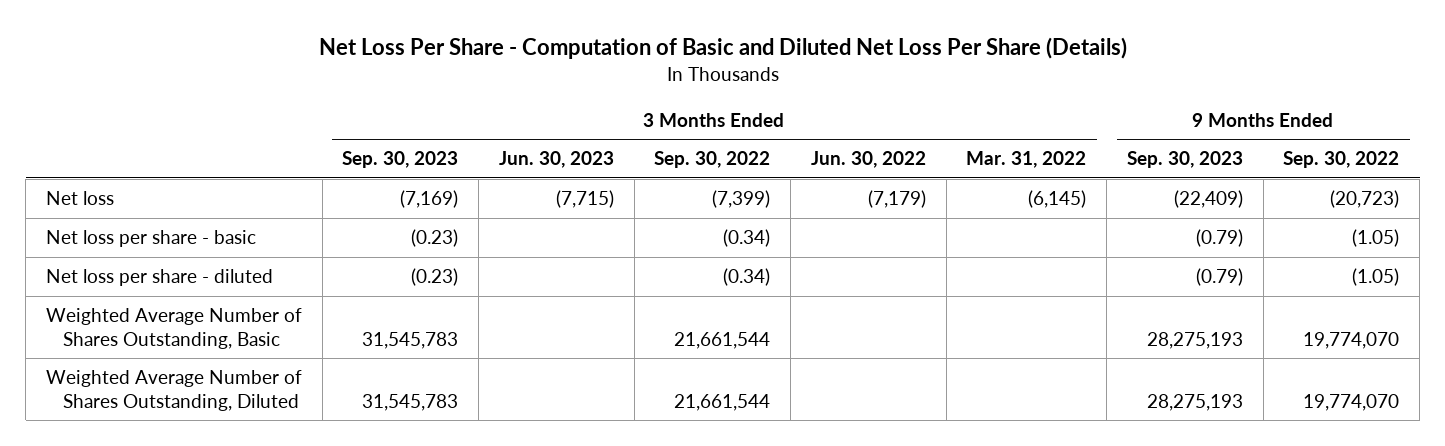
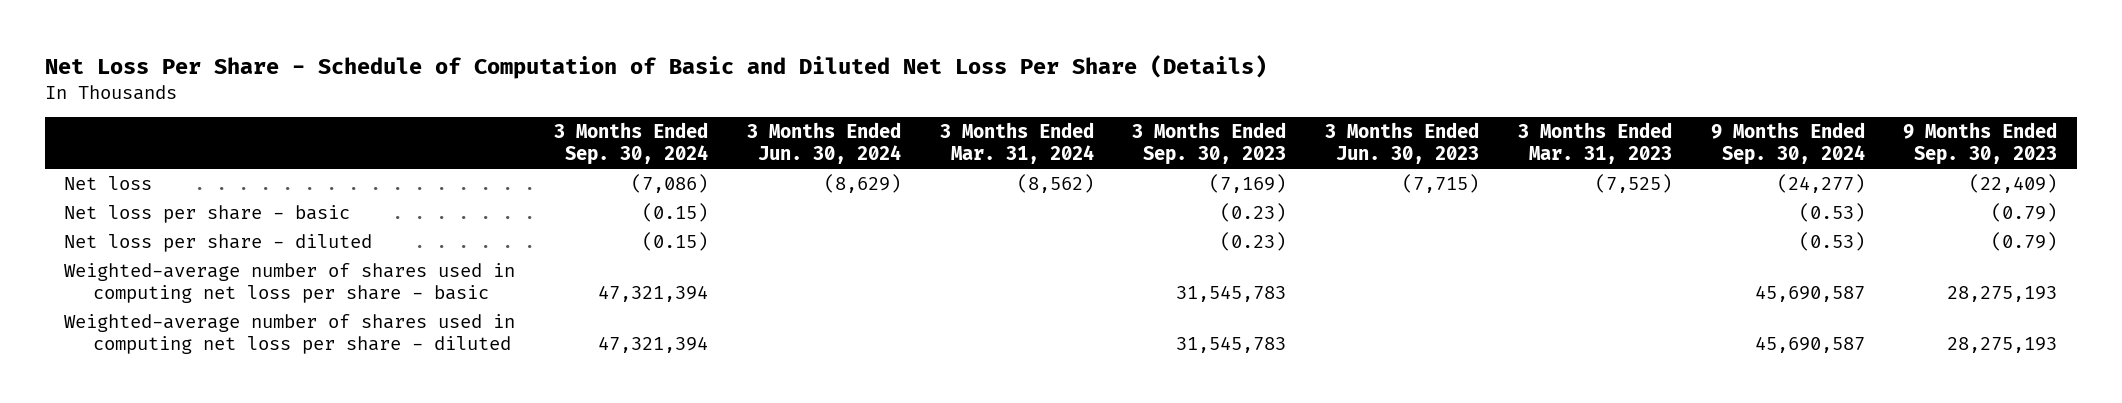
[318,37,1127,60] Net Loss Per Share - Computation of Basic and Diluted Net Loss Per Share (Details) -> [44,54,1267,79] Net Loss Per Share - Schedule of Computation of Basic and Diluted Net Loss Per Share (Details)
[654,151,771,169] Sep. 30, 2022 -> none
[810,151,926,169] Jun. 30, 2022 -> none
[966,151,1087,169] Mar. 31, 2022 -> none
[1283,151,1400,169] Sep. 30, 2022 -> none
none -> [554,122,709,166] 3 Months Ended Sep. 30, 2024
none -> [746,122,901,165] 3 Months Ended Jun. 30, 2024
none -> [939,122,1094,165] 3 Months Ended Mar. 31, 2024
none -> [1517,122,1672,165] 3 Months Ended Mar. 31, 2023
none -> [1710,122,1865,166] 9 Months Ended Sep. 30, 2024
[45,308,302,349] Weighted Average Number of Shares Outstanding, Basic -> [64,263,516,303] Weighted-average number of shares used in computing net loss per share - basic
[45,370,302,411] Weighted Average Number of Shares Outstanding, Diluted -> [64,314,516,354] Weighted-average number of shares used in computing net loss per share - diluted

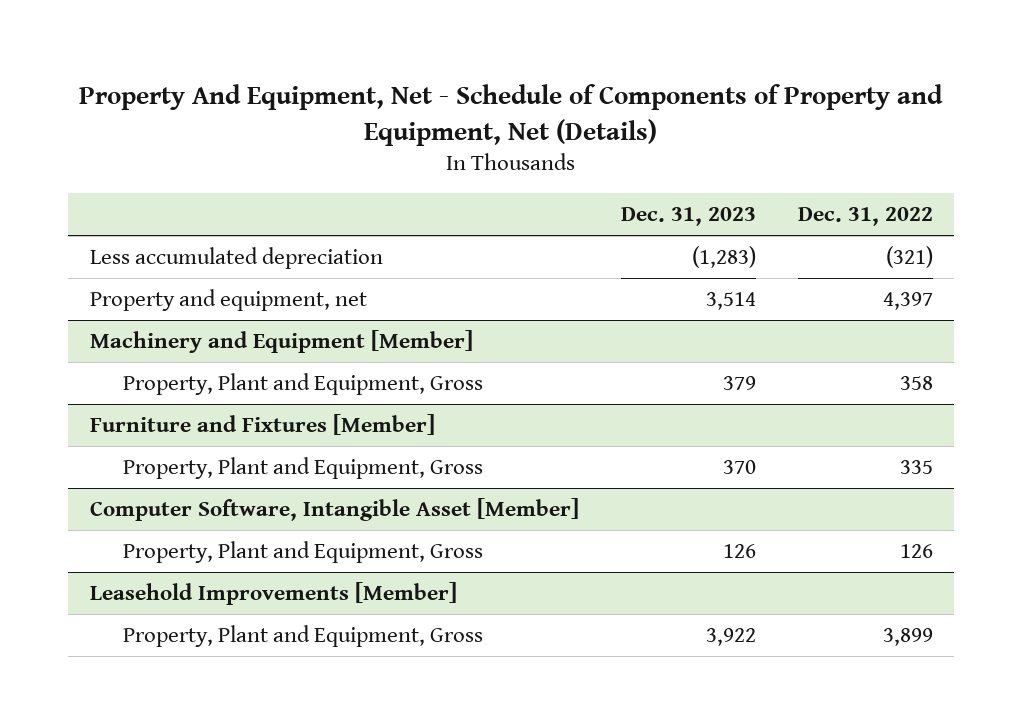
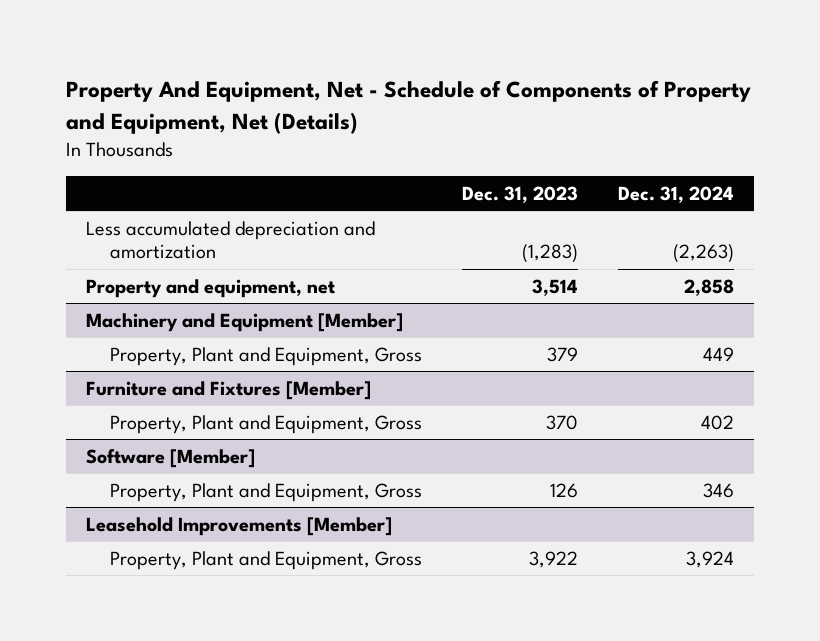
[797,207,933,227] Dec. 31, 2022 -> none
none -> [617,185,734,203] Dec. 31, 2024
[89,247,383,270] Less accumulated depreciation -> [86,220,376,260] Less accumulated depreciation and amortization
[89,498,579,522] Computer Software, Intangible Asset [Member] -> [86,448,256,468] Software [Member]

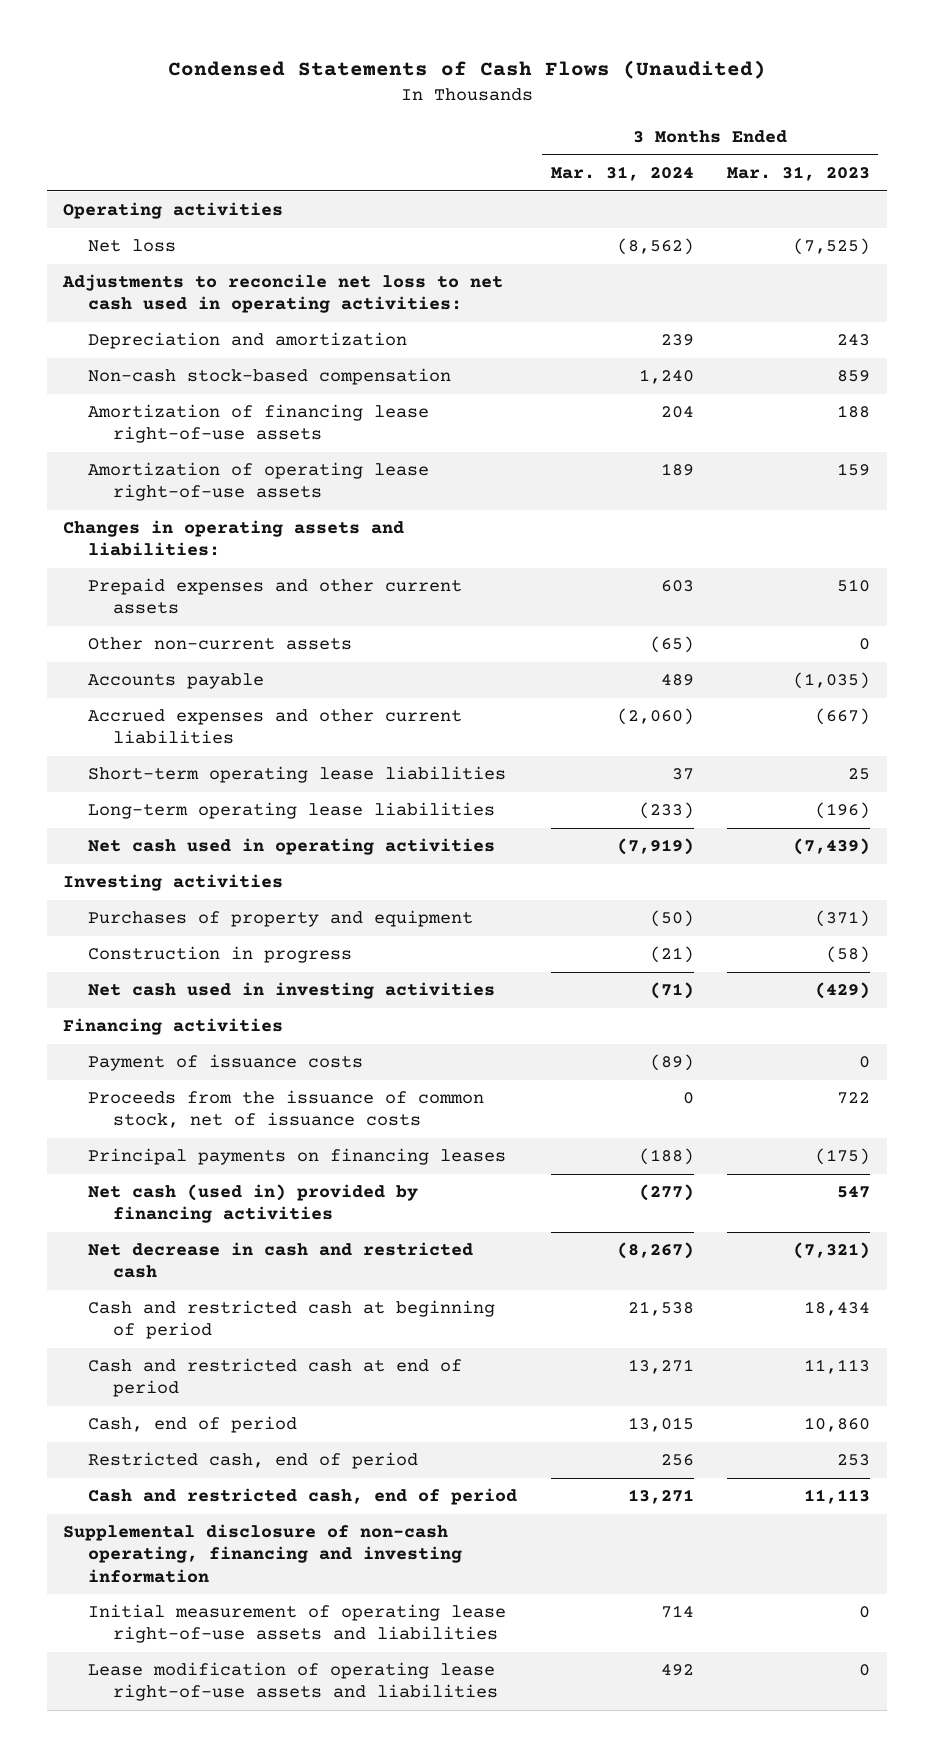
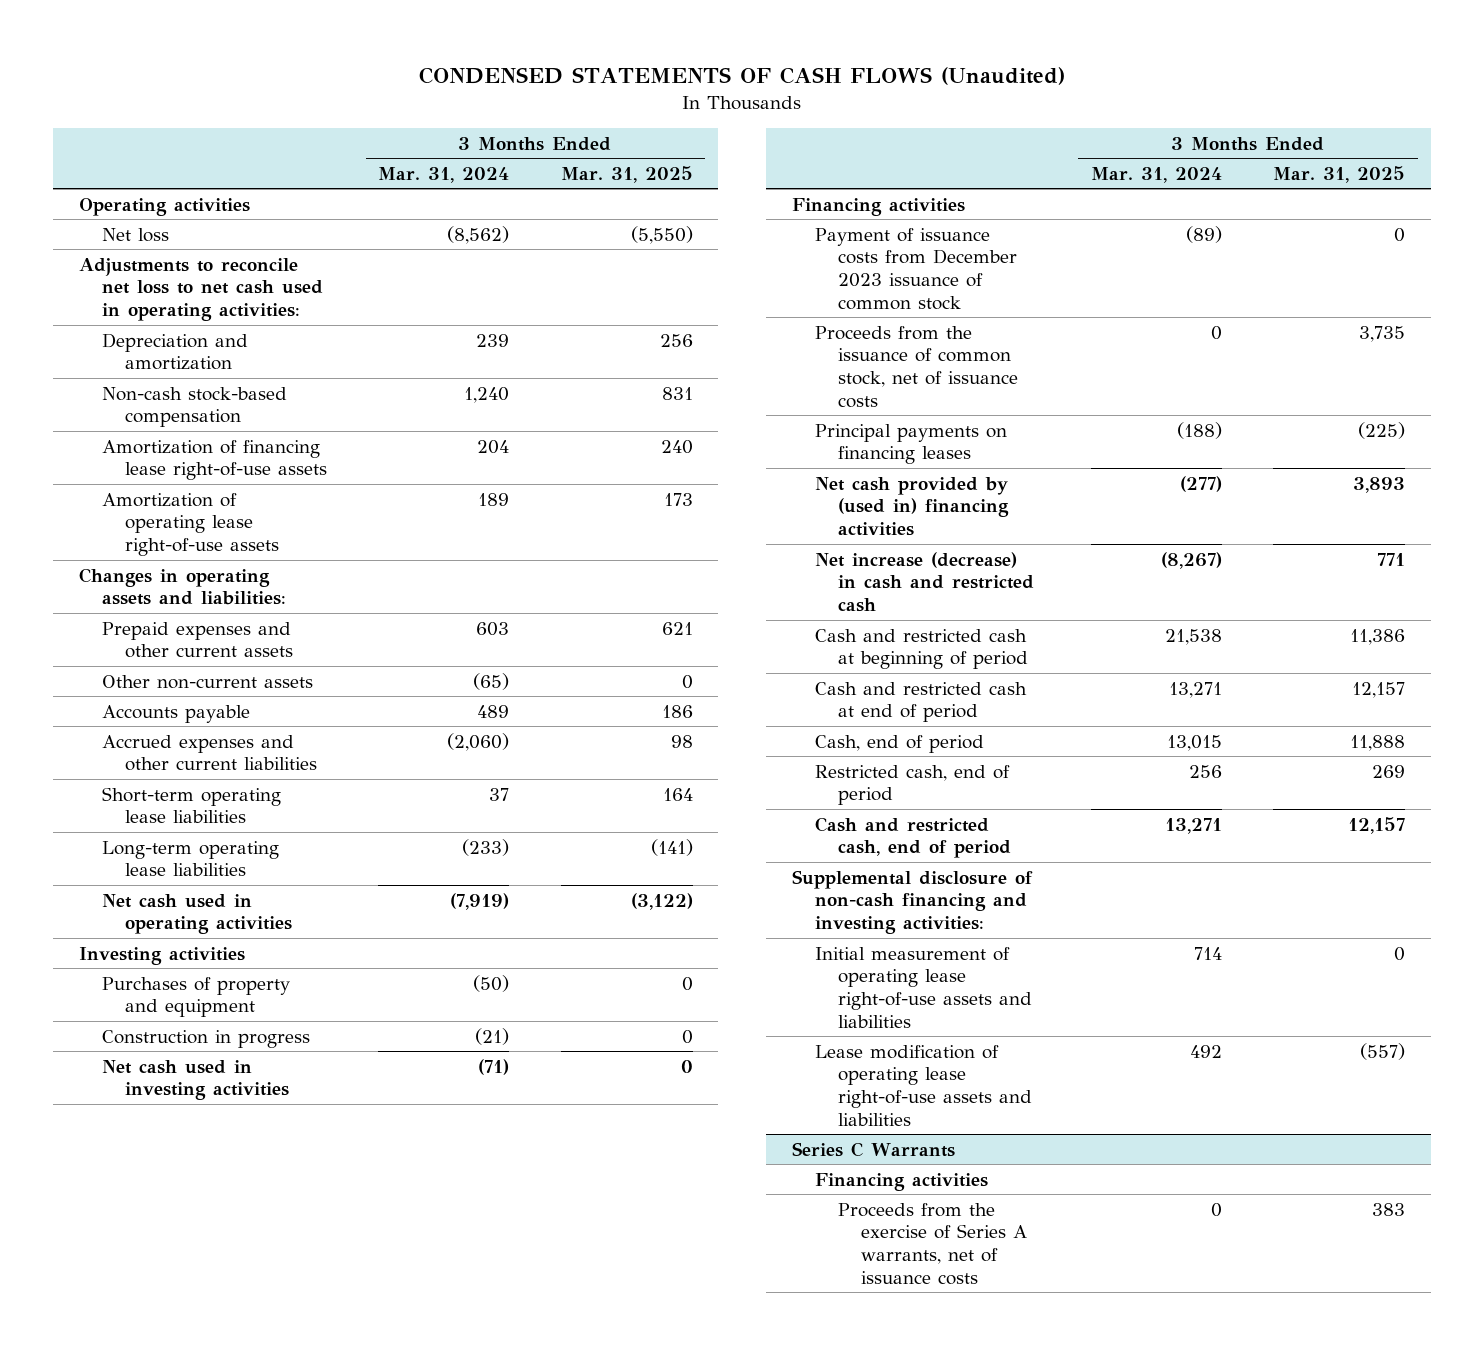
[167,60,766,80] Condensed Statements of Cash Flows (Unaudited) -> [419,67,1066,86] CONDENSED STATEMENTS OF CASH FLOWS (Unaudited)
[726,165,870,181] Mar. 31, 2023 -> none
none -> [560,165,693,183] Mar. 31, 2025
[88,1054,364,1072] Payment of issuance costs -> [814,227,1017,311] Payment of issuance costs from December 2023 issuance of common stock
[88,1184,419,1224] Net cash (used in) provided by financing activities -> [814,476,1009,537] Net cash provided by (used in) financing activities
[88,1242,474,1279] Net decrease in cash and restricted cash -> [814,551,1034,613] Net increase (decrease) in cash and restricted cash
[63,1524,463,1583] Supplemental disclosure of non-cash operating, financing and investing information -> [791,869,1033,935] Supplemental disclosure of non-cash financing and investing activities:
none -> [791,1141,955,1157] Series C Warrants
none -> [814,1172,988,1191] Financing activities
none -> [837,1202,1028,1286] Proceeds from the exercise of Series A warrants, net of issuance costs

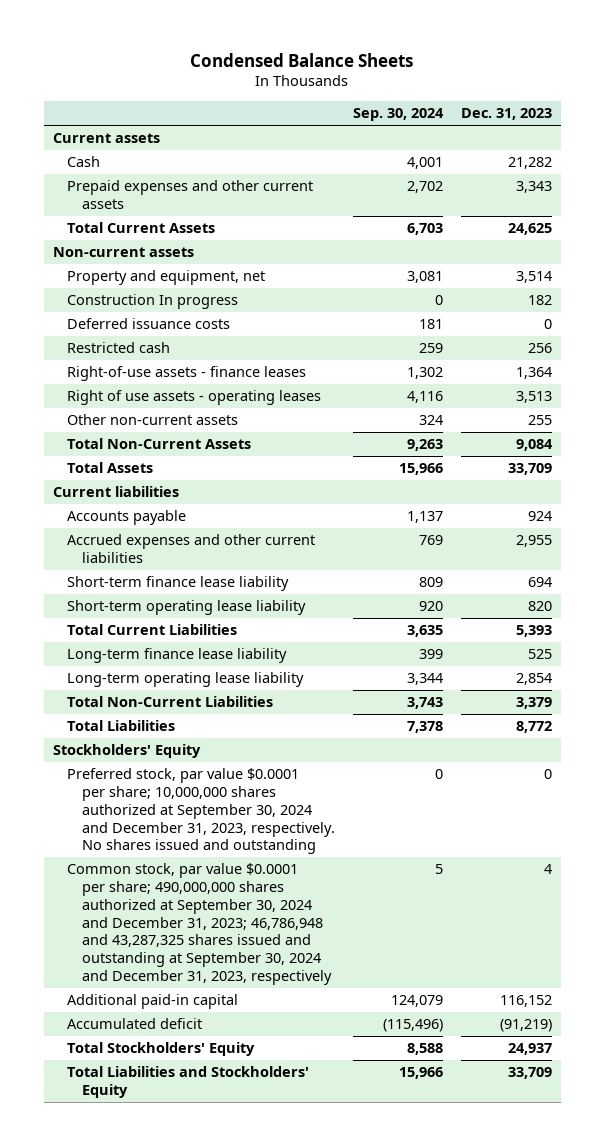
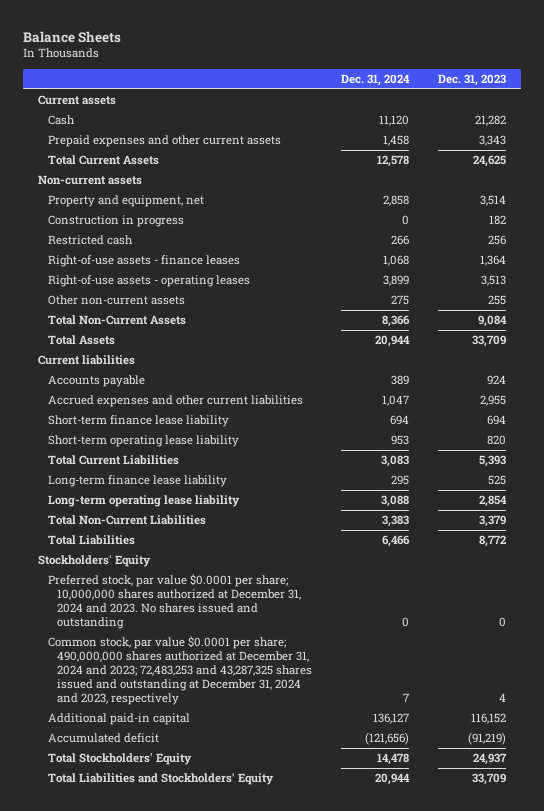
[190,52,414,67] Condensed Balance Sheets -> [23,30,122,43] Balance Sheets
[353,108,445,122] Sep. 30, 2024 -> none
none -> [341,74,411,87] Dec. 31, 2024
[67,318,231,330] Deferred issuance costs -> none
[67,294,239,310] Construction In progress -> [47,215,184,228] Construction in progress
[67,390,322,406] Right of use assets - operating leases -> [47,275,250,288] Right-of-use assets - operating leases
[67,768,336,855] Preferred stock, par value $0.0001 per share; 10,000,000 shares authorized at September 30, 2024 and December 31, 2023, respectively. No shares issued and outstanding -> [47,574,302,630] Preferred stock, par value $0.0001 per share; 10,000,000 shares authorized at December 31, 2024 and 2023. No shares issued and outstanding
[67,863,333,985] Common stock, par value $0.0001 per share; 490,000,000 shares authorized at September 30, 2024 and December 31, 2023; 46,786,948 and 43,287,325 shares issued and outstanding at September 30, 2024 and December 31, 2023, respectively -> [47,636,313,706] Common stock, par value $0.0001 per share; 490,000,000 shares authorized at December 31, 2024 and 2023; 72,483,253 and 43,287,325 shares issued and outstanding at December 31, 2024 and 2023, respectively

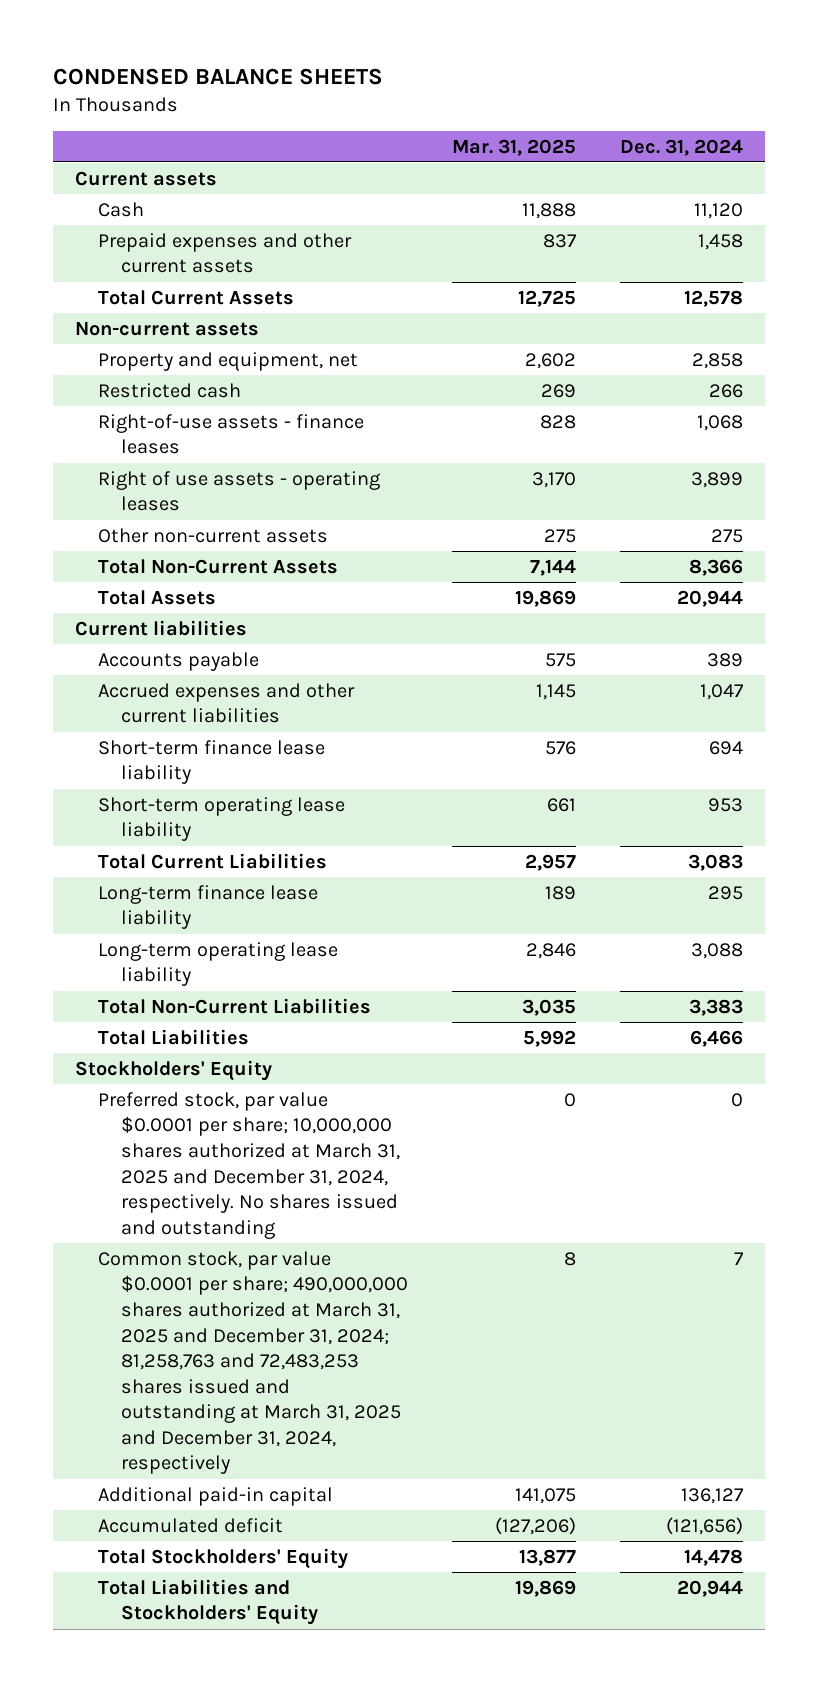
[23,30,122,43] Balance Sheets -> [52,67,383,85] CONDENSED BALANCE SHEETS
[438,74,507,87] Dec. 31, 2023 -> none
none -> [452,138,577,156] Mar. 31, 2025
[47,215,184,228] Construction in progress -> none
[47,275,250,288] Right-of-use assets - operating leases -> [97,470,380,512] Right of use assets - operating leases
[47,574,302,630] Preferred stock, par value $0.0001 per share; 10,000,000 shares authorized at December 31, 2024 and 2023. No shares issued and outstanding -> [97,1091,401,1239] Preferred stock, par value $0.0001 per share; 10,000,000 shares authorized at March 31, 2025 and December 31, 2024, respectively. No shares issued and outstanding
[47,636,313,706] Common stock, par value $0.0001 per share; 490,000,000 shares authorized at December 31, 2024 and 2023; 72,483,253 and 43,287,325 shares issued and outstanding at December 31, 2024 and 2023, respectively -> [97,1250,409,1475] Common stock, par value $0.0001 per share; 490,000,000 shares authorized at March 31, 2025 and December 31, 2024; 81,258,763 and 72,483,253 shares issued and outstanding at March 31, 2025 and December 31, 2024, respectively

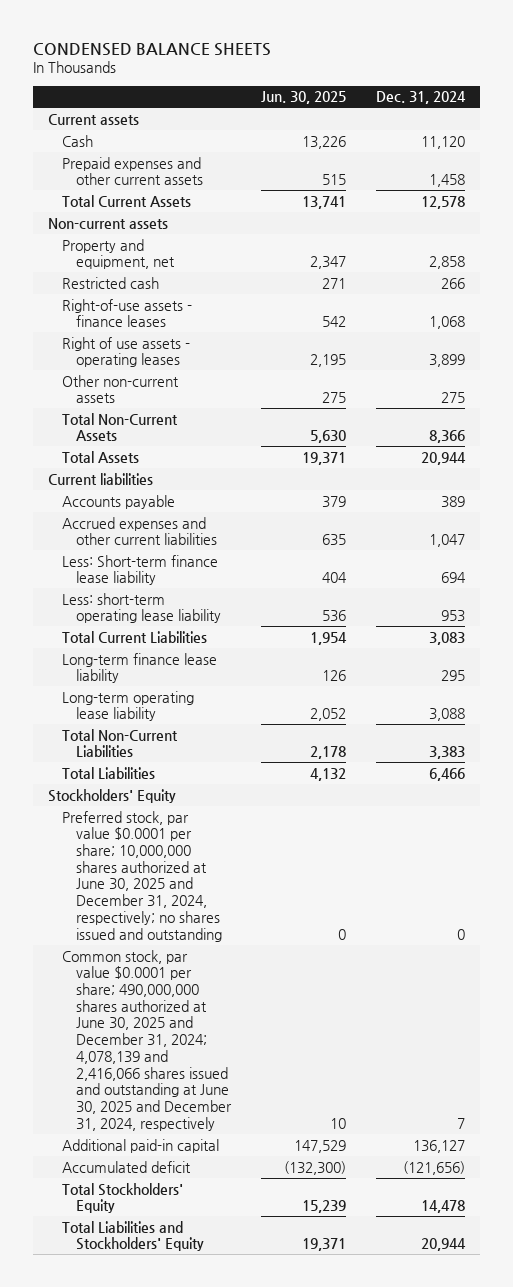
[452,138,577,156] Mar. 31, 2025 -> none
none -> [260,91,346,105] Jun. 30, 2025
[97,739,325,785] Short-term finance lease liability -> [61,554,218,586] Less: Short-term finance lease liability
[97,796,345,842] Short-term operating lease liability -> [61,592,221,624] Less: short-term operating lease liability
[97,1091,401,1239] Preferred stock, par value $0.0001 per share; 10,000,000 shares authorized at March 31, 2025 and December 31, 2024, respectively. No shares issued and outstanding -> [61,810,222,942] Preferred stock, par value $0.0001 per share; 10,000,000 shares authorized at June 30, 2025 and December 31, 2024, respectively; no shares issued and outstanding
[97,1250,409,1475] Common stock, par value $0.0001 per share; 490,000,000 shares authorized at March 31, 2025 and December 31, 2024; 81,258,763 and 72,483,253 shares issued and outstanding at March 31, 2025 and December 31, 2024, respectively -> [61,949,232,1131] Common stock, par value $0.0001 per share; 490,000,000 shares authorized at June 30, 2025 and December 31, 2024; 4,078,139 and 2,416,066 shares issued and outstanding at June 30, 2025 and December 31, 2024, respectively

